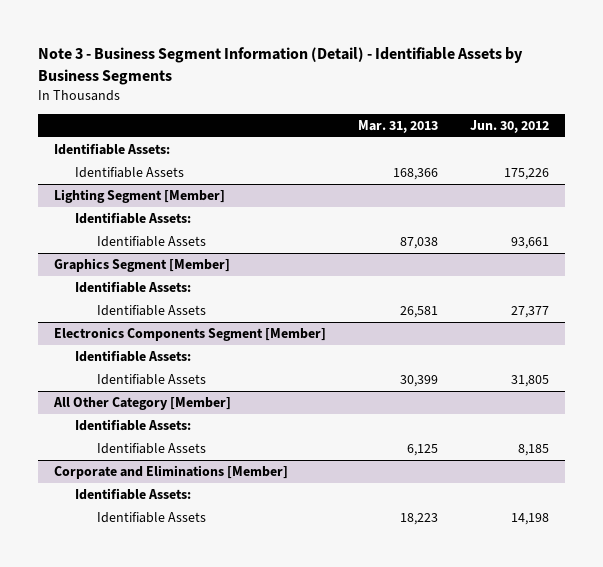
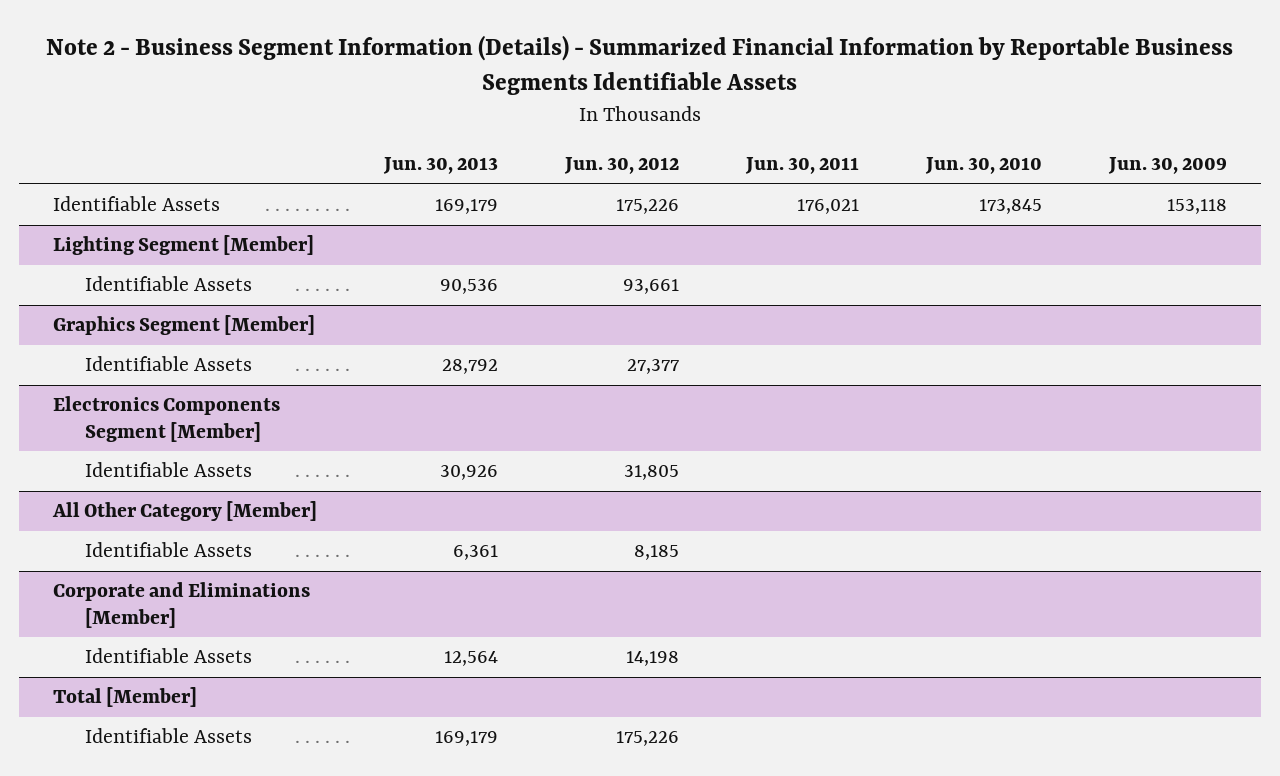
[37,47,523,86] Note 3 - Business Segment Information (Detail) - Identifiable Assets by Business Segments -> [46,34,1234,96] Note 2 - Business Segment Information (Details) - Summarized Financial Information by Reportable Business Segments Identifiable Assets
[358,119,439,133] Mar. 31, 2013 -> none
none -> [382,157,498,175] Jun. 30, 2013
none -> [745,157,860,175] Jun. 30, 2011
none -> [925,157,1043,175] Jun. 30, 2010
none -> [1108,157,1228,175] Jun. 30, 2009
[53,143,170,156] Identifiable Assets: -> none
[75,212,192,225] Identifiable Assets: -> none
[75,281,192,294] Identifiable Assets: -> none
[75,350,192,363] Identifiable Assets: -> none
[75,419,192,432] Identifiable Assets: -> none
[75,488,192,501] Identifiable Assets: -> none
none -> [52,687,197,708] Total [Member]
none -> [85,728,253,744] Identifiable Assets

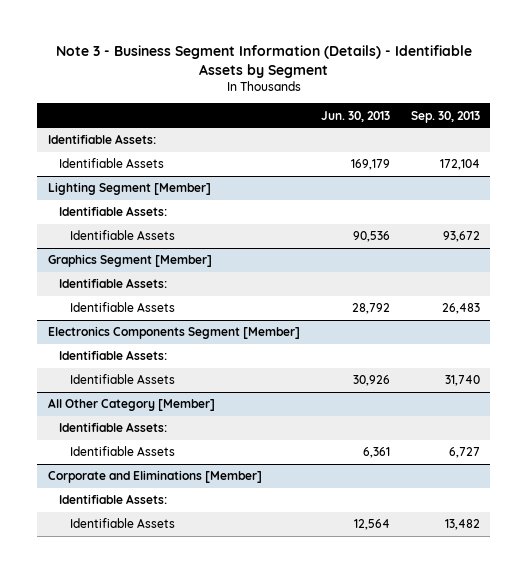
[46,34,1234,96] Note 2 - Business Segment Information (Details) - Summarized Financial Information by Reportable Business Segments Identifiable Assets -> [55,45,472,78] Note 3 - Business Segment Information (Details) - Identifiable Assets by Segment
[564,157,680,175] Jun. 30, 2012 -> none
[745,157,860,175] Jun. 30, 2011 -> none
[925,157,1043,175] Jun. 30, 2010 -> none
[1108,157,1228,175] Jun. 30, 2009 -> none
none -> [410,110,480,123] Sep. 30, 2013
none -> [47,134,156,145] Identifiable Assets:
none -> [58,206,167,217] Identifiable Assets:
none -> [58,278,167,289] Identifiable Assets:
none -> [58,350,167,361] Identifiable Assets:
none -> [58,422,167,433] Identifiable Assets:
none -> [58,494,167,505] Identifiable Assets:
[52,687,197,708] Total [Member] -> none
[85,728,253,744] Identifiable Assets -> none

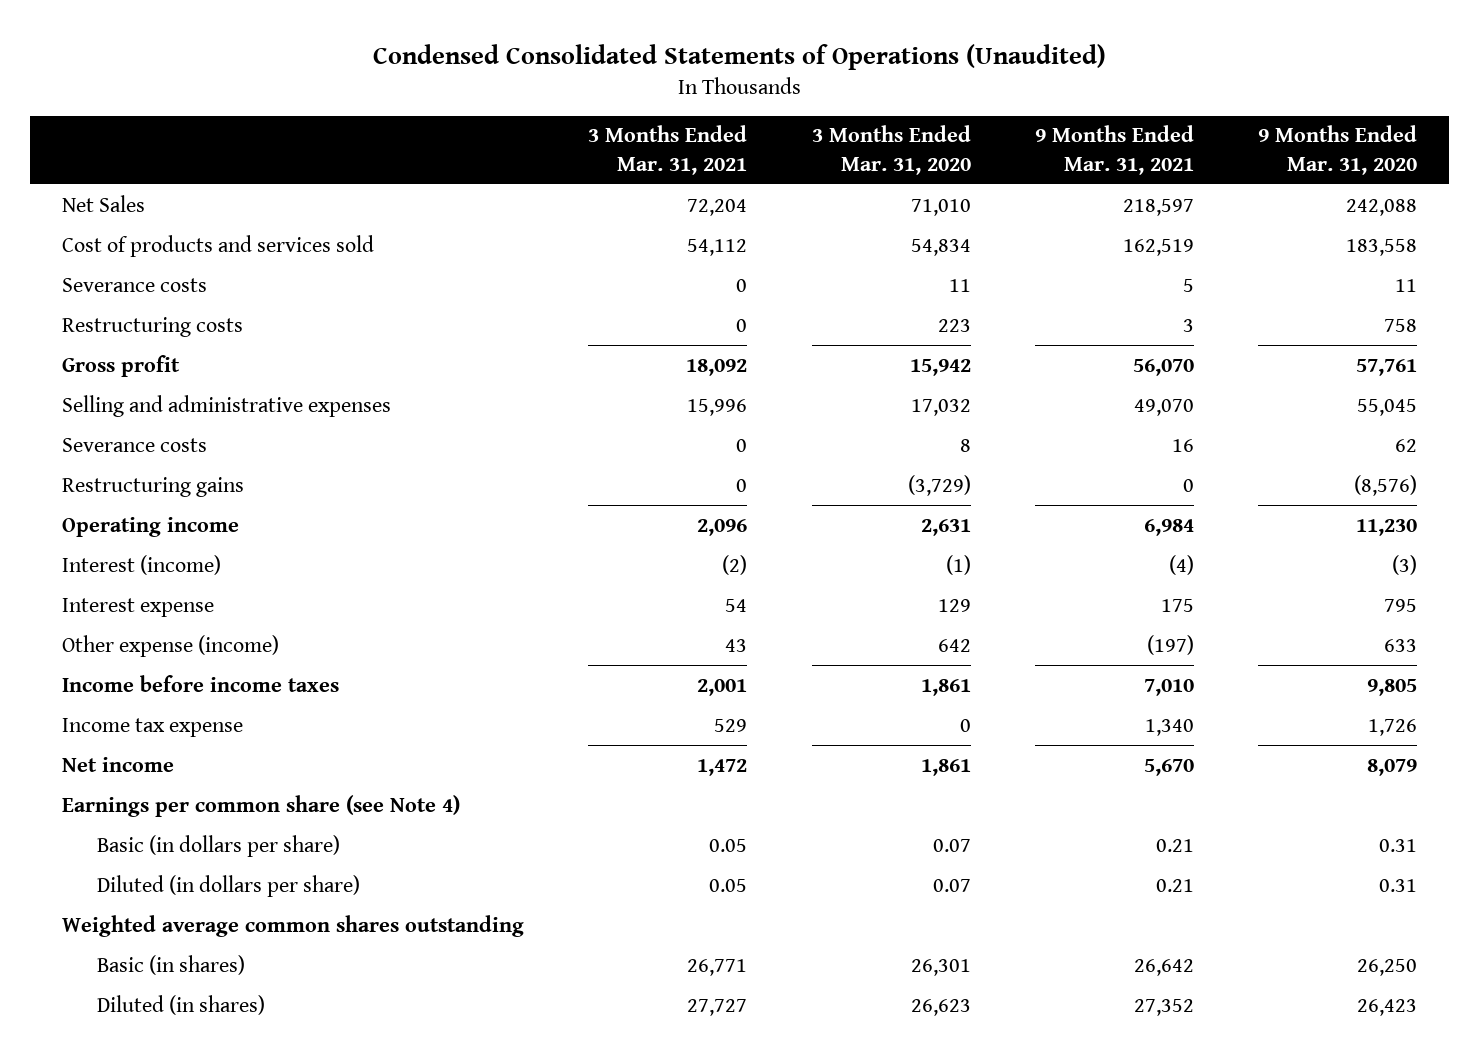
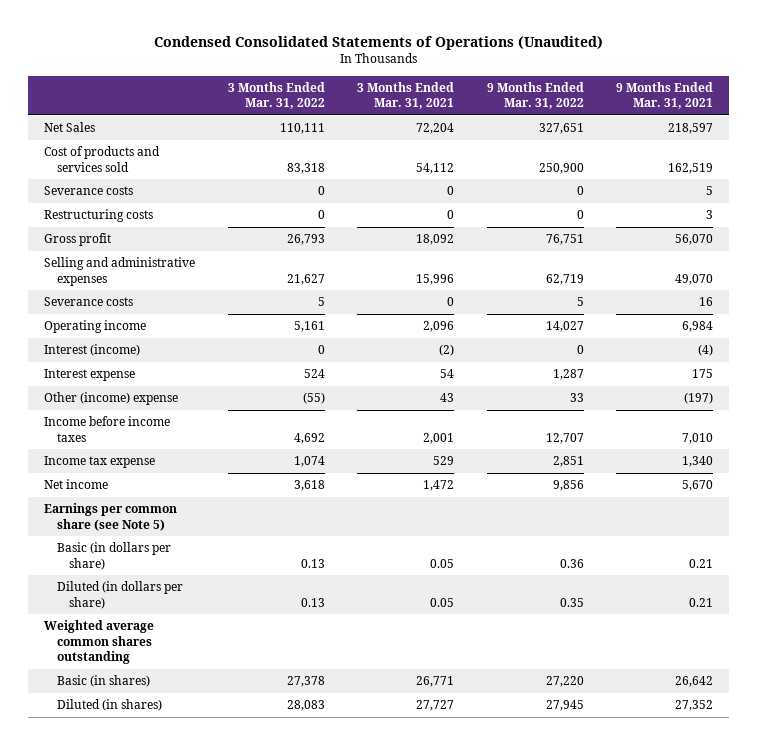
[811,125,971,175] 3 Months Ended Mar. 31, 2020 -> none
[1258,125,1418,175] 9 Months Ended Mar. 31, 2020 -> none
none -> [227,81,325,110] 3 Months Ended Mar. 31, 2022
none -> [486,81,584,110] 9 Months Ended Mar. 31, 2022
[61,476,244,497] Restructuring gains -> none
[61,634,279,657] Other expense (income) -> [44,392,179,406] Other (income) expense
[61,794,460,817] Earnings per common share (see Note 4) -> [44,503,178,531] Earnings per common share (see Note 5)

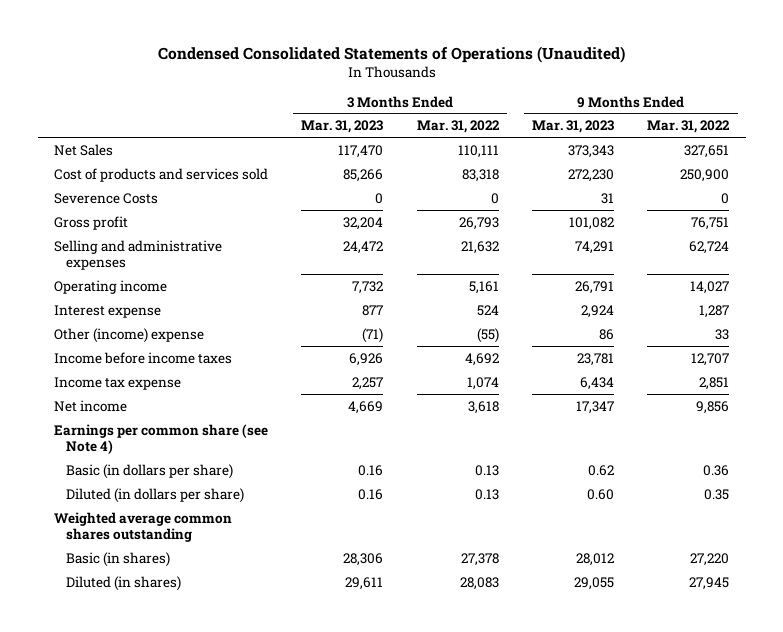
[357,81,455,110] 3 Months Ended Mar. 31, 2021 -> none
[616,81,714,110] 9 Months Ended Mar. 31, 2021 -> none
none -> [301,120,384,134] Mar. 31, 2023
none -> [532,120,615,134] Mar. 31, 2023
[44,209,154,223] Restructuring costs -> none
[44,186,134,196] Severance costs -> [54,192,159,204] Severence Costs
[44,297,134,307] Severance costs -> none
[286,273,325,285] 21,627 -> [460,240,499,254] 21,632
[545,273,584,285] 62,719 -> [689,240,730,254] 62,724
[44,344,141,357] Interest (income) -> none
[44,503,178,531] Earnings per common share (see Note 5) -> [54,423,269,454] Earnings per common share (see Note 4)

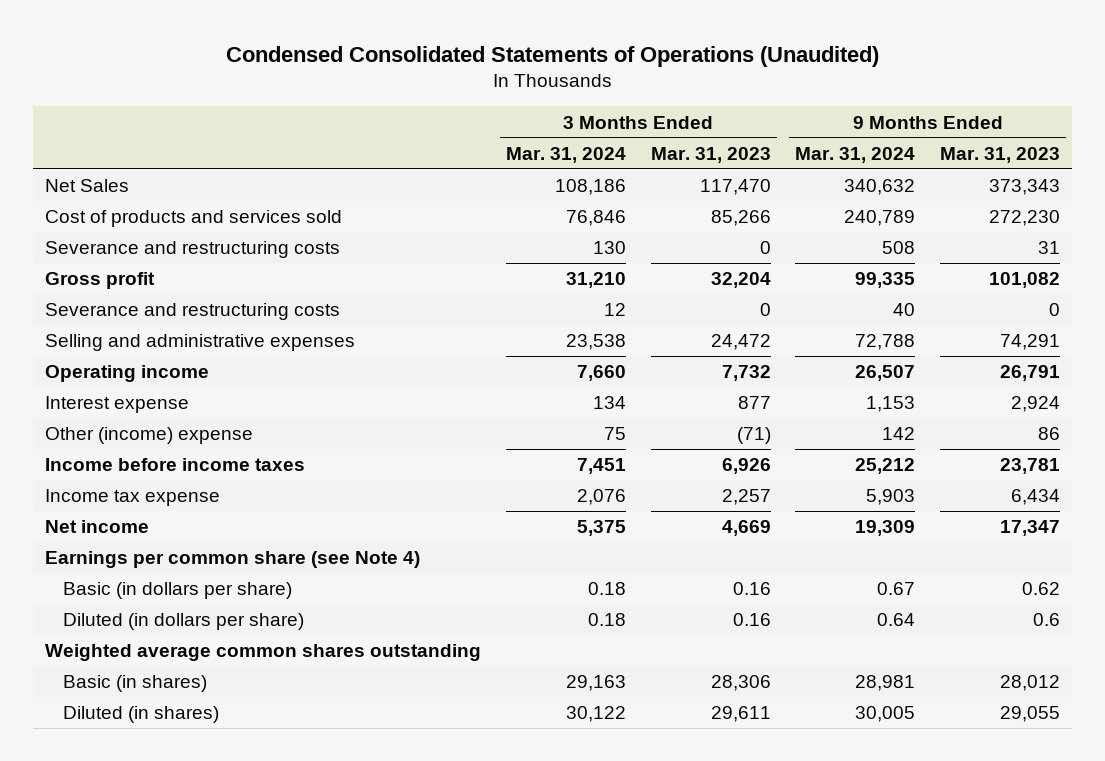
[416,120,500,134] Mar. 31, 2022 -> none
[647,120,731,134] Mar. 31, 2022 -> none
none -> [505,146,626,163] Mar. 31, 2024
none -> [795,146,916,163] Mar. 31, 2024
[54,192,159,204] Severence Costs -> [44,241,340,259] Severance and restructuring costs
none -> [44,303,340,321] Severance and restructuring costs
[587,488,615,500] 0.60 -> [1033,613,1061,627] 0.6

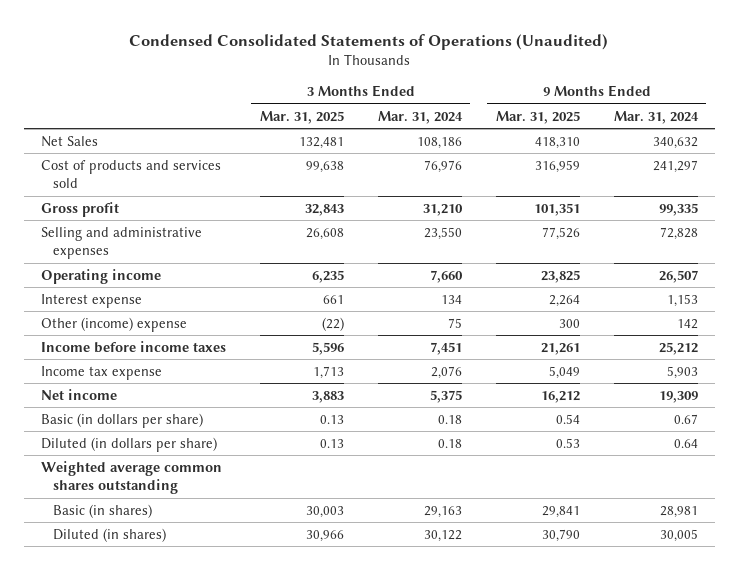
[650,146,771,163] Mar. 31, 2023 -> none
[940,146,1061,163] Mar. 31, 2023 -> none
none -> [259,110,344,124] Mar. 31, 2025
none -> [495,110,580,124] Mar. 31, 2025
[44,241,340,259] Severance and restructuring costs -> none
[565,210,626,227] 76,846 -> [423,159,462,173] 76,976
[844,210,916,227] 240,789 -> [652,159,698,173] 241,297
[44,303,340,321] Severance and restructuring costs -> none
[565,334,626,351] 23,538 -> [423,226,462,240] 23,550
[855,334,916,351] 72,788 -> [659,226,698,240] 72,828
[44,551,420,569] Earnings per common share (see Note 4) -> none

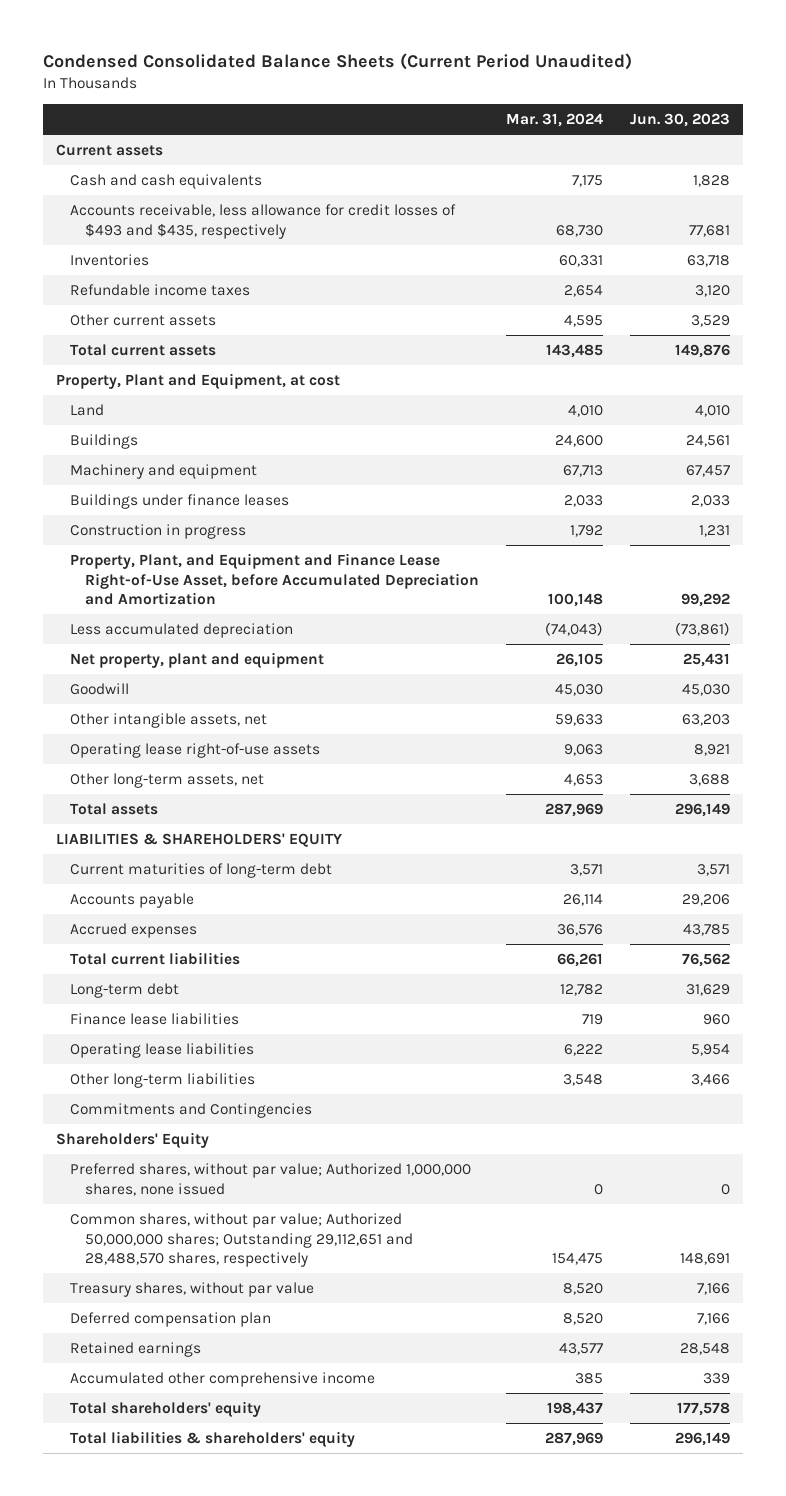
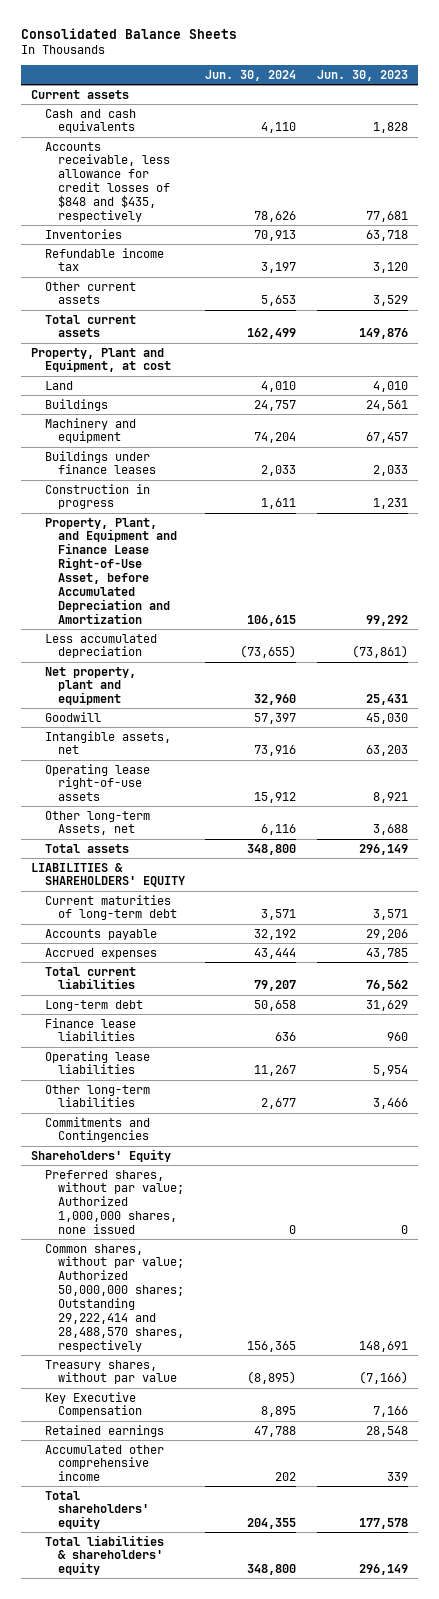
[42,53,632,71] Condensed Consolidated Balance Sheets (Current Period Unaudited) -> [20,27,237,39] Consolidated Balance Sheets
[505,113,603,128] Mar. 31, 2024 -> none
none -> [205,70,297,82] Jun. 30, 2024
[70,204,457,239] Accounts receivable, less allowance for credit losses of $493 and $435, respectively -> [44,141,171,222] Accounts receivable, less allowance for credit losses of $848 and $435, respectively
[70,284,251,297] Refundable income taxes -> [44,247,164,272] Refundable income tax
[70,713,268,729] Other intangible assets, net -> [44,730,171,755] Intangible assets, net
[70,773,265,789] Other long-term assets, net -> [44,810,150,836] Other long-term Assets, net
[70,1213,413,1268] Common shares, without par value; Authorized 50,000,000 shares; Outstanding 29,112,651 and 28,488,570 shares, respectively -> [44,1243,185,1352] Common shares, without par value; Authorized 50,000,000 shares; Outstanding 29,222,414 and 28,488,570 shares, respectively
[696,1283,730,1296] 7,166 -> [359,1371,409,1385] (7,166)
[70,1312,272,1328] Deferred compensation plan -> [44,1391,143,1418] Key Executive Compensation

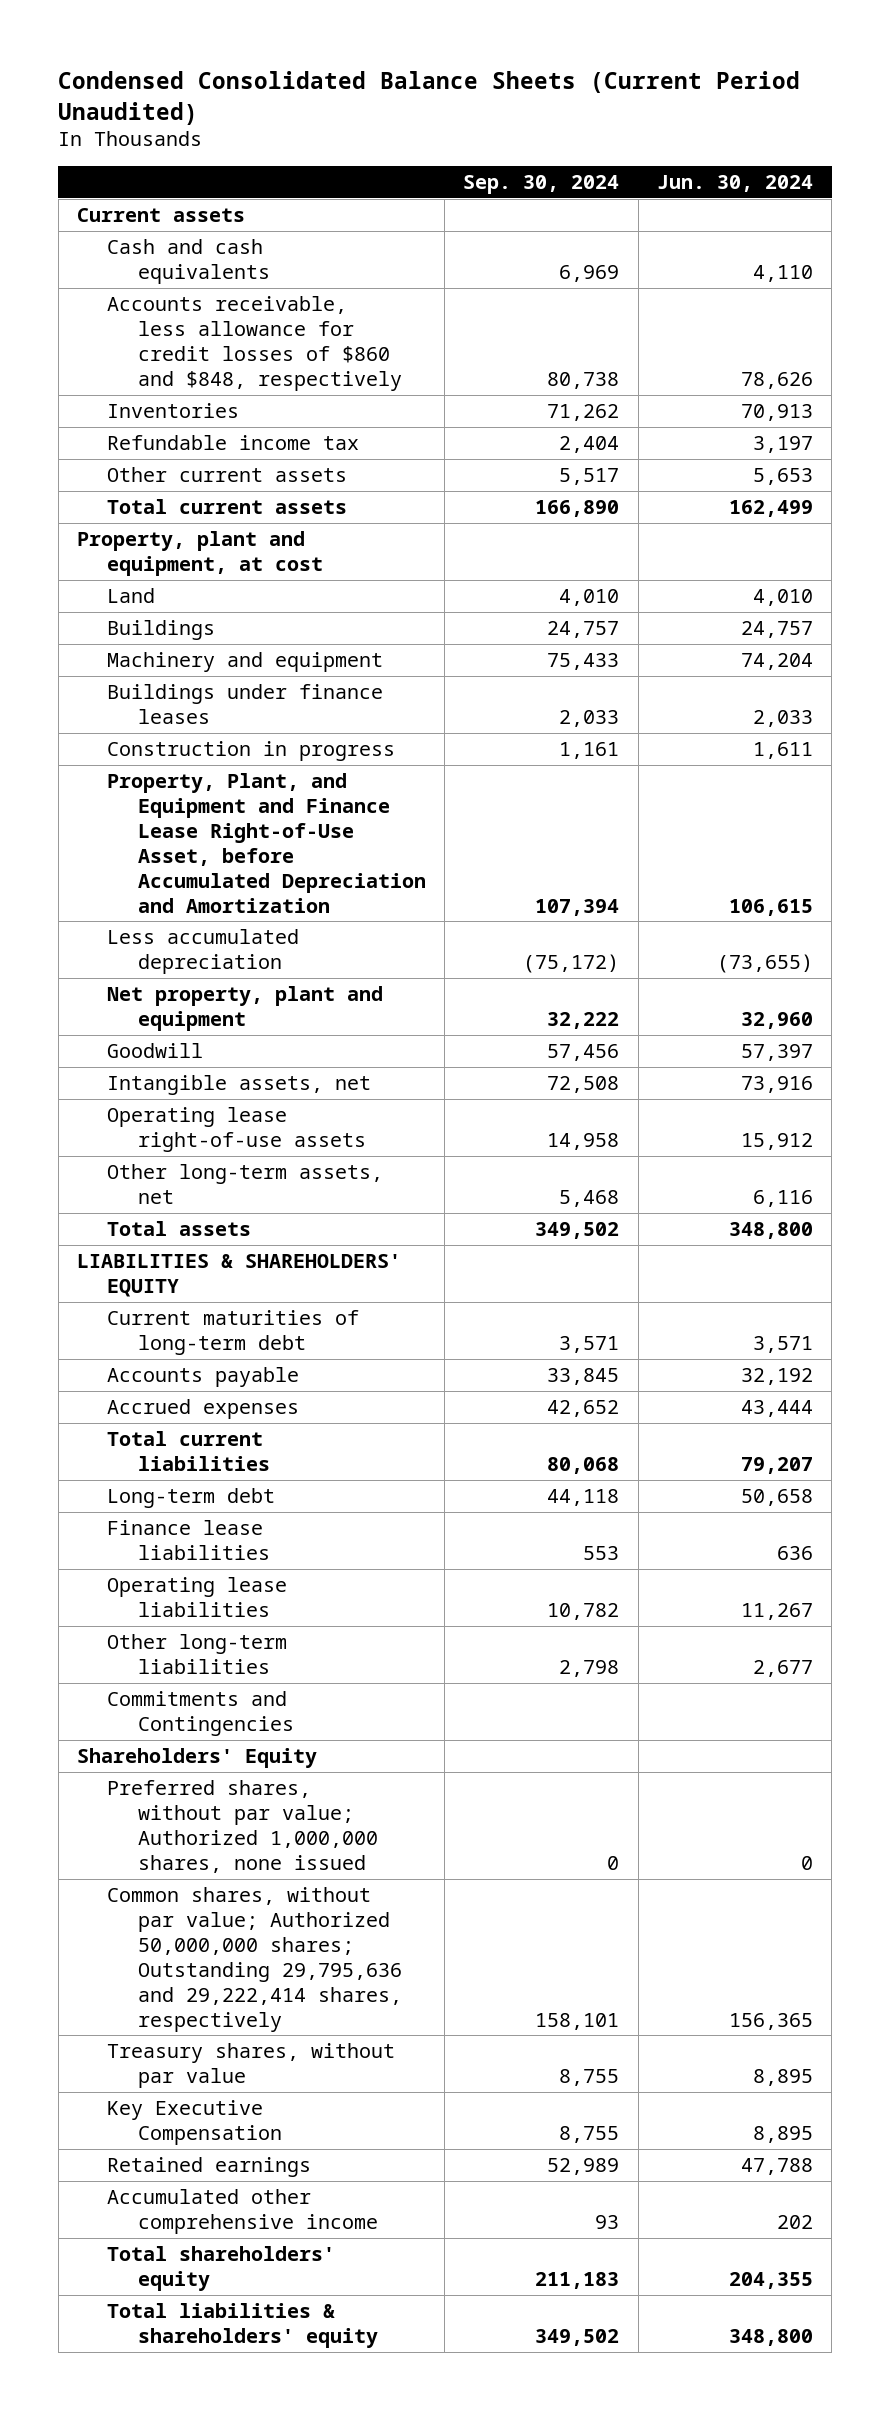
[20,27,237,39] Consolidated Balance Sheets -> [58,71,801,125] Condensed Consolidated Balance Sheets (Current Period Unaudited)
[317,70,409,82] Jun. 30, 2023 -> none
none -> [463,175,620,195] Sep. 30, 2024
[44,141,171,222] Accounts receivable, less allowance for credit losses of $848 and $435, respectively -> [107,295,402,391] Accounts receivable, less allowance for credit losses of $860 and $848, respectively
[31,347,171,373] Property, Plant and Equipment, at cost -> [77,530,324,576] Property, plant and equipment, at cost
[44,810,150,836] Other long-term Assets, net -> [107,1163,384,1204] Other long-term assets, net
[44,1243,185,1352] Common shares, without par value; Authorized 50,000,000 shares; Outstanding 29,222,414 and 28,488,570 shares, respectively -> [107,1886,402,2032] Common shares, without par value; Authorized 50,000,000 shares; Outstanding 29,795,636 and 29,222,414 shares, respectively
[247,1371,297,1385] (8,895) -> [753,2068,814,2086] 8,895

